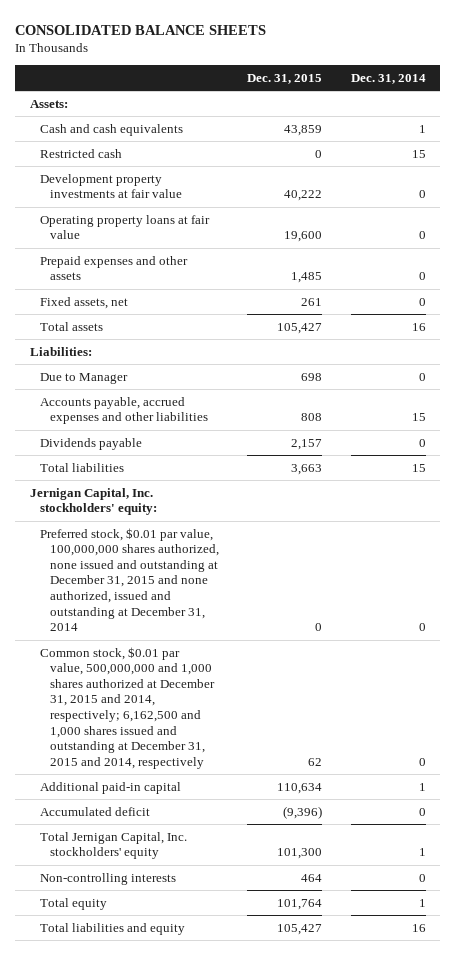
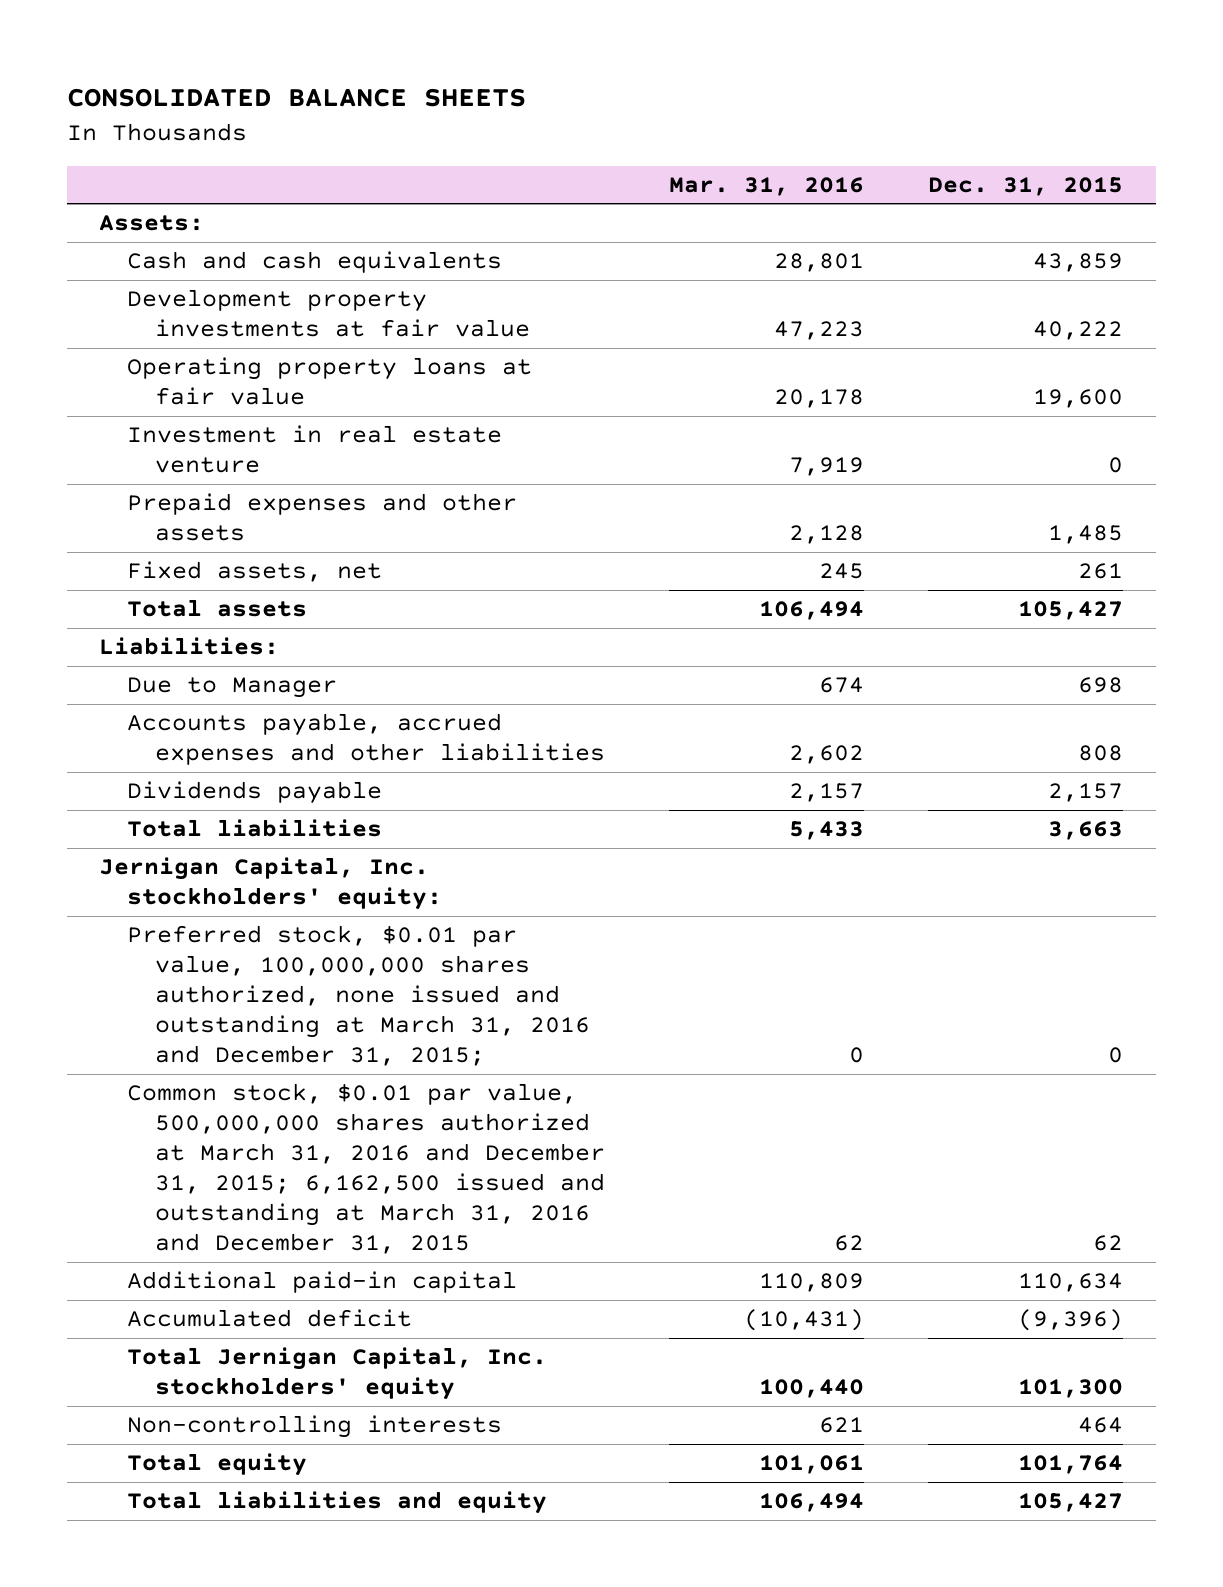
[350,73,426,84] Dec. 31, 2014 -> none
none -> [669,176,865,196] Mar. 31, 2016
[39,148,122,158] Restricted cash -> none
none -> [127,425,503,474] Investment in real estate venture
[39,527,219,632] Preferred stock, $0.01 par value, 100,000,000 shares authorized, none issued and outstanding at December 31, 2015 and none authorized, issued and outstanding at December 31, 2014 -> [127,925,591,1067] Preferred stock, $0.01 par value, 100,000,000 shares authorized, none issued and outstanding at March 31, 2016 and December 31, 2015;
[39,646,215,769] Common stock, $0.01 par value, 500,000,000 and 1,000 shares authorized at December 31, 2015 and 2014, respectively; 6,162,500 and 1,000 shares issued and outstanding at December 31, 2015 and 2014, respectively -> [127,1083,606,1255] Common stock, $0.01 par value, 500,000,000 shares authorized at March 31, 2016 and December 31, 2015; 6,162,500 issued and outstanding at March 31, 2016 and December 31, 2015

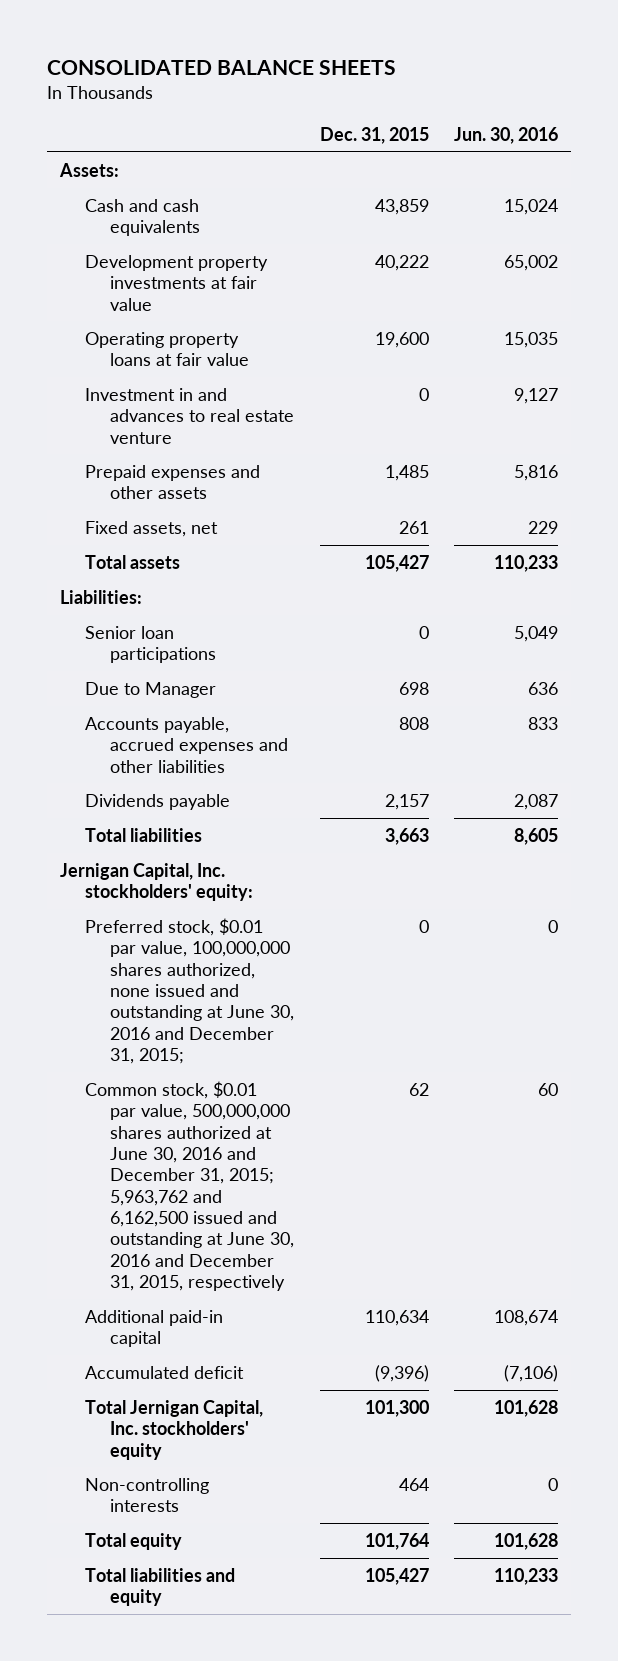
[669,176,865,196] Mar. 31, 2016 -> none
none -> [454,126,559,144] Jun. 30, 2016
[127,425,503,474] Investment in real estate venture -> [84,387,294,444] Investment in and advances to real estate venture
none -> [84,625,216,664] Senior loan participations
[127,925,591,1067] Preferred stock, $0.01 par value, 100,000,000 shares authorized, none issued and outstanding at March 31, 2016 and December 31, 2015; -> [84,917,294,1065] Preferred stock, $0.01 par value, 100,000,000 shares authorized, none issued and outstanding at June 30, 2016 and December 31, 2015;
[127,1083,606,1255] Common stock, $0.01 par value, 500,000,000 shares authorized at March 31, 2016 and December 31, 2015; 6,162,500 issued and outstanding at March 31, 2016 and December 31, 2015 -> [84,1080,294,1292] Common stock, $0.01 par value, 500,000,000 shares authorized at June 30, 2016 and December 31, 2015; 5,963,762 and 6,162,500 issued and outstanding at June 30, 2016 and December 31, 2015, respectively

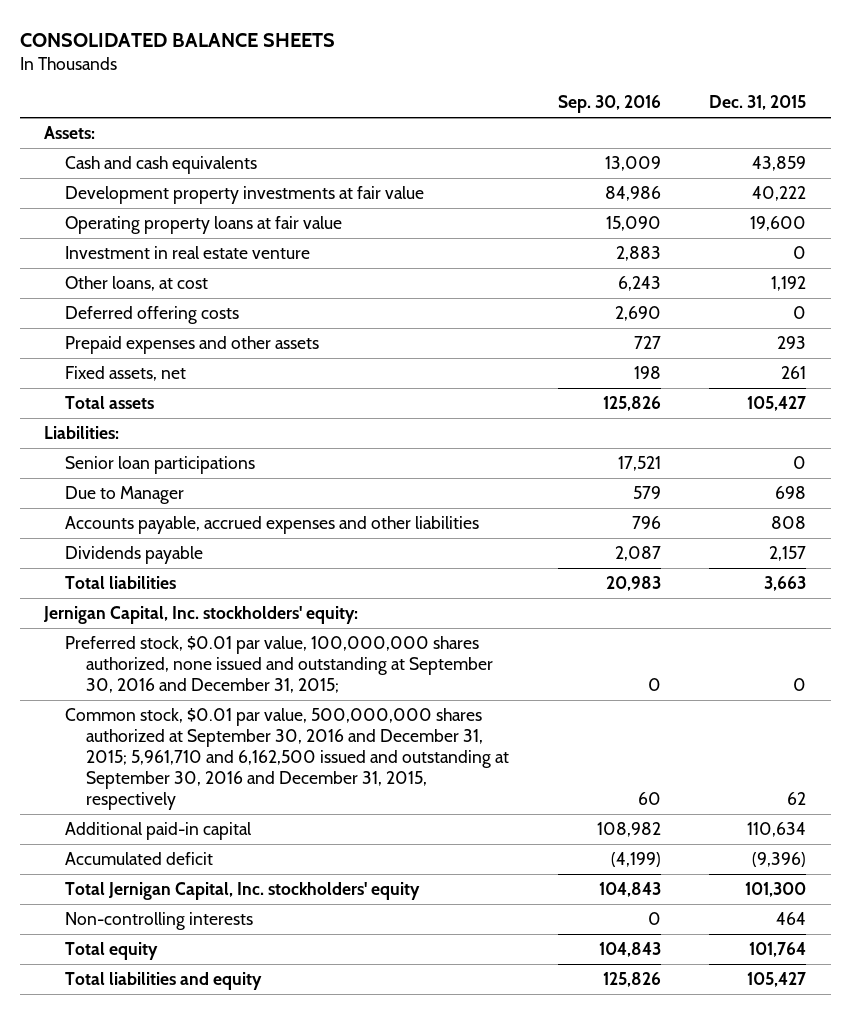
[454,126,559,144] Jun. 30, 2016 -> none
none -> [557,95,661,114] Sep. 30, 2016
[84,387,294,444] Investment in and advances to real estate venture -> [65,246,311,260] Investment in real estate venture
none -> [65,276,209,292] Other loans, at cost
none -> [65,306,240,325] Deferred offering costs
[384,464,429,481] 1,485 -> [777,336,807,350] 293
[84,917,294,1065] Preferred stock, $0.01 par value, 100,000,000 shares authorized, none issued and outstanding at June 30, 2016 and December 31, 2015; -> [65,636,493,694] Preferred stock, $0.01 par value, 100,000,000 shares authorized, none issued and outstanding at September 30, 2016 and December 31, 2015;
[84,1080,294,1292] Common stock, $0.01 par value, 500,000,000 shares authorized at June 30, 2016 and December 31, 2015; 5,963,762 and 6,162,500 issued and outstanding at June 30, 2016 and December 31, 2015, respectively -> [65,708,509,811] Common stock, $0.01 par value, 500,000,000 shares authorized at September 30, 2016 and December 31, 2015; 5,961,710 and 6,162,500 issued and outstanding at September 30, 2016 and December 31, 2015, respectively

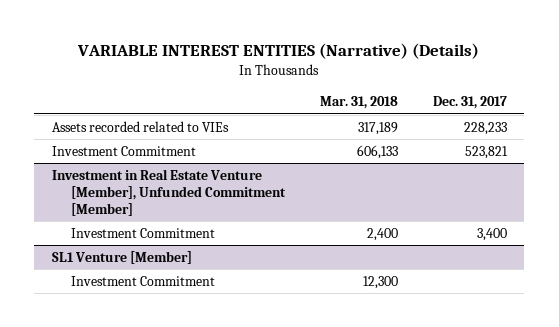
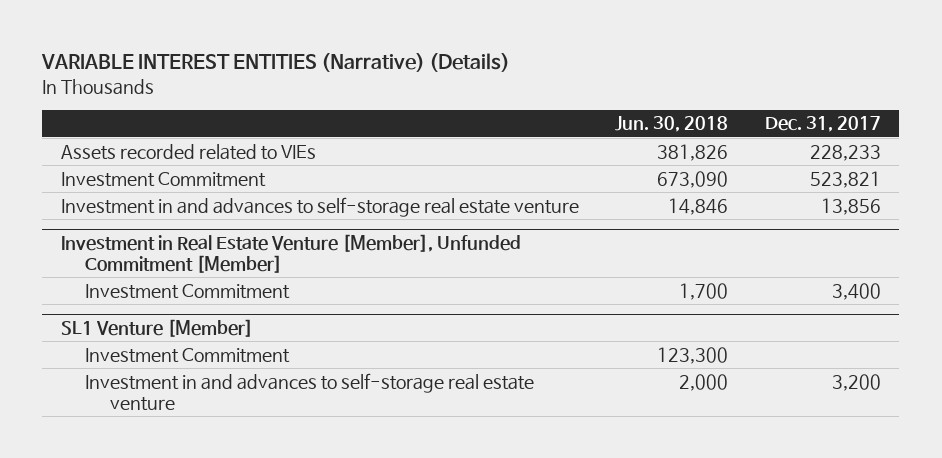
[320,96,399,110] Mar. 31, 2018 -> none
none -> [615,116,729,133] Jun. 30, 2018
none -> [60,196,579,217] Investment in and advances to self-storage real estate venture
none -> [85,372,535,411] Investment in and advances to self-storage real estate venture

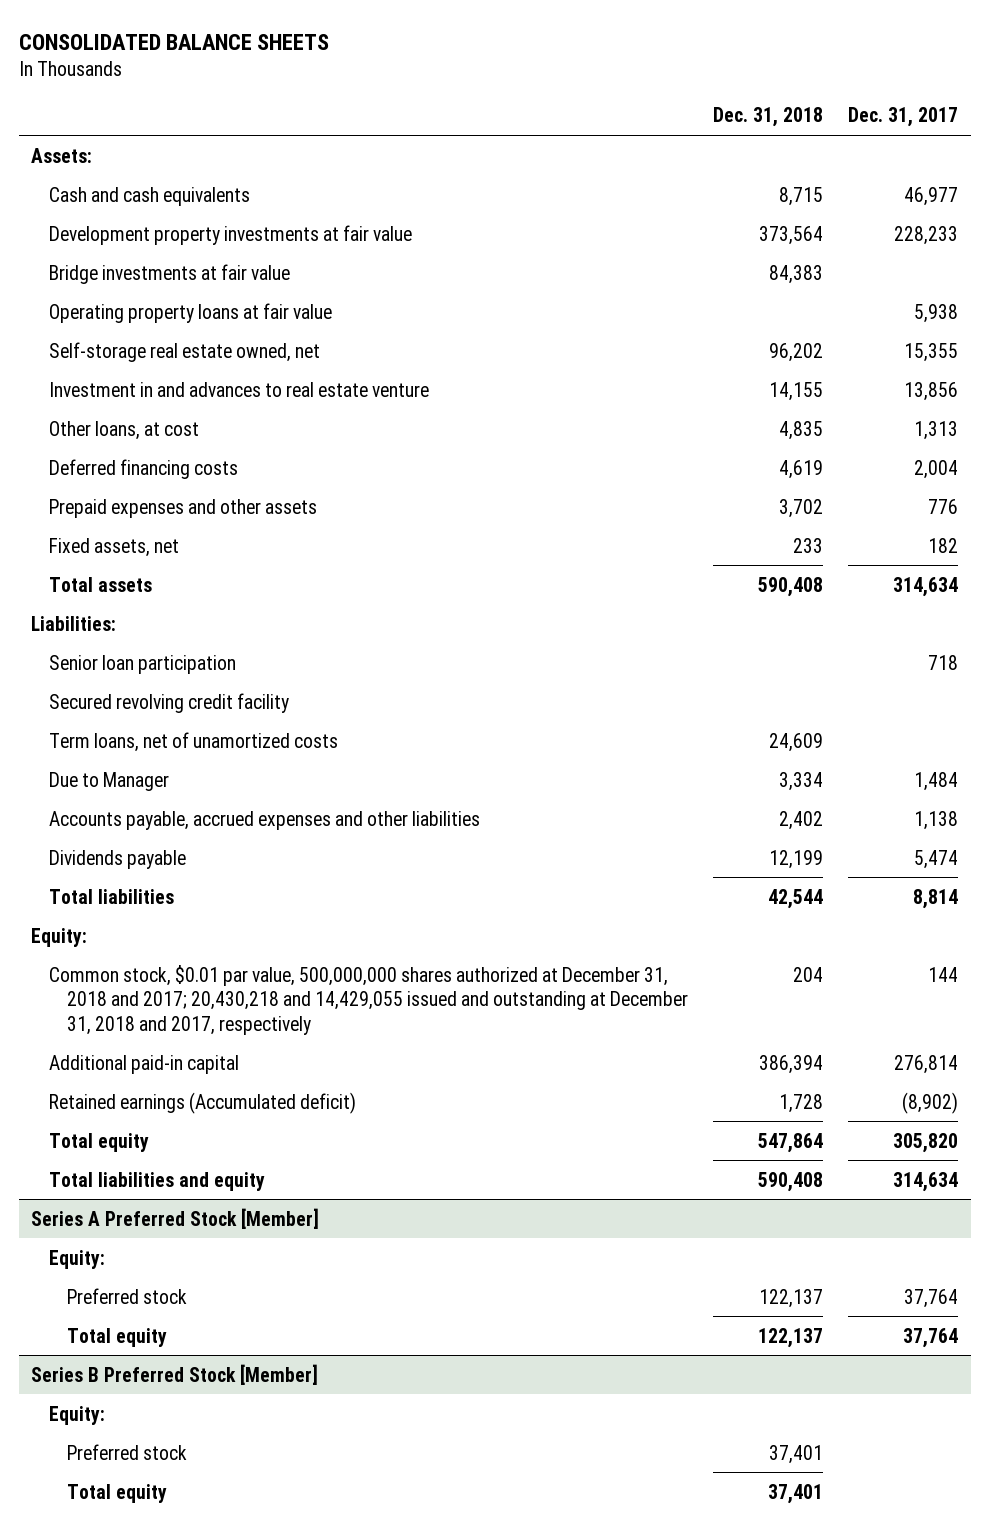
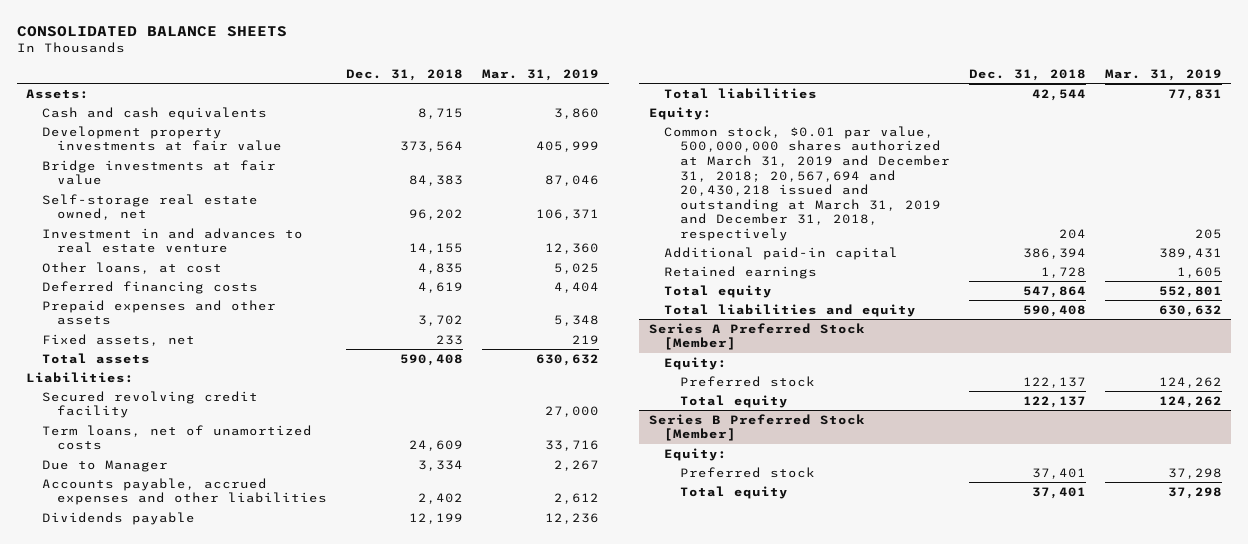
[848,107,959,128] Dec. 31, 2017 -> none
none -> [482,69,600,82] Mar. 31, 2019
[49,302,333,323] Operating property loans at fair value -> none
[49,654,237,674] Senior loan participation -> none
[49,964,689,1035] Common stock, $0.01 par value, 500,000,000 shares authorized at December 31, 2018 and 2017; 20,430,218 and 14,429,055 issued and outstanding at December 31, 2018 and 2017, respectively -> [664,125,950,241] Common stock, $0.01 par value, 500,000,000 shares authorized at March 31, 2019 and December 31, 2018; 20,567,694 and 20,430,218 issued and outstanding at March 31, 2019 and December 31, 2018, respectively
[49,1091,357,1114] Retained earnings (Accumulated deficit) -> [664,265,818,279] Retained earnings

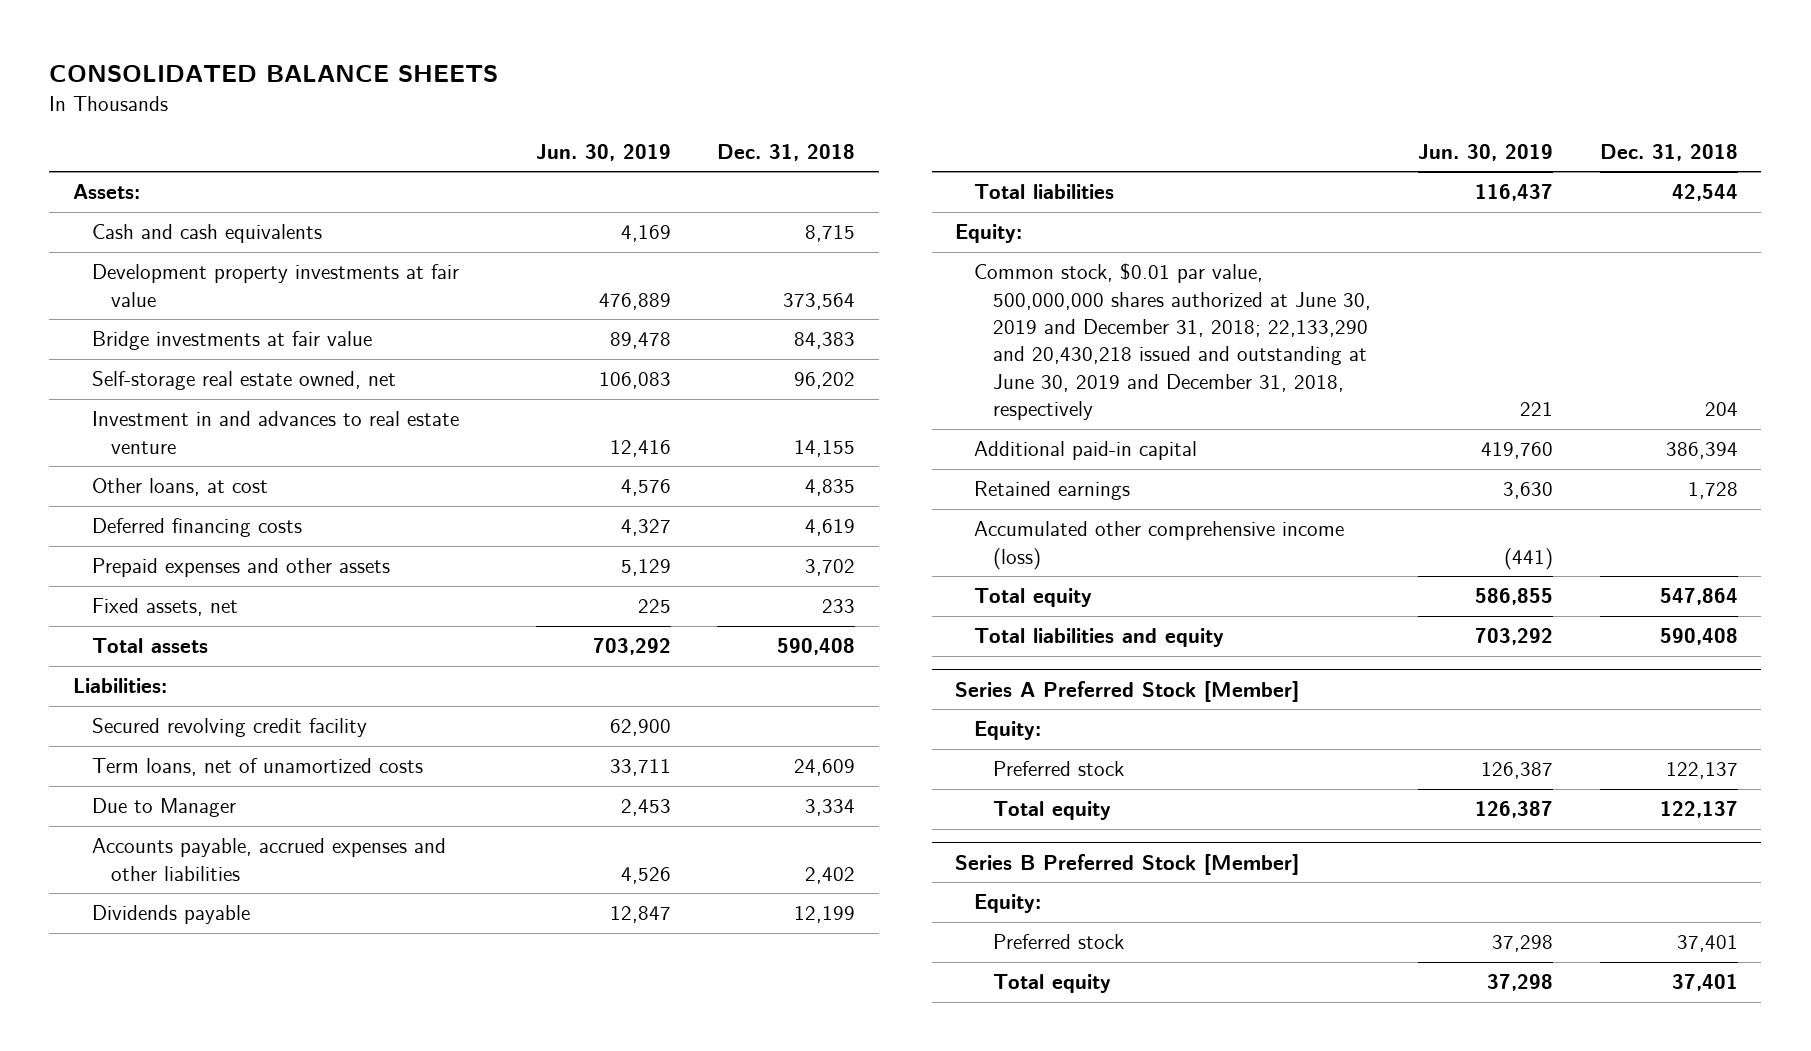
[482,69,600,82] Mar. 31, 2019 -> none
none -> [535,143,671,161] Jun. 30, 2019
[664,125,950,241] Common stock, $0.01 par value, 500,000,000 shares authorized at March 31, 2019 and December 31, 2018; 20,567,694 and 20,430,218 issued and outstanding at March 31, 2019 and December 31, 2018, respectively -> [973,263,1371,421] Common stock, $0.01 par value, 500,000,000 shares authorized at June 30, 2019 and December 31, 2018; 22,133,290 and 20,430,218 issued and outstanding at June 30, 2019 and December 31, 2018, respectively
none -> [973,521,1344,570] Accumulated other comprehensive income (loss)

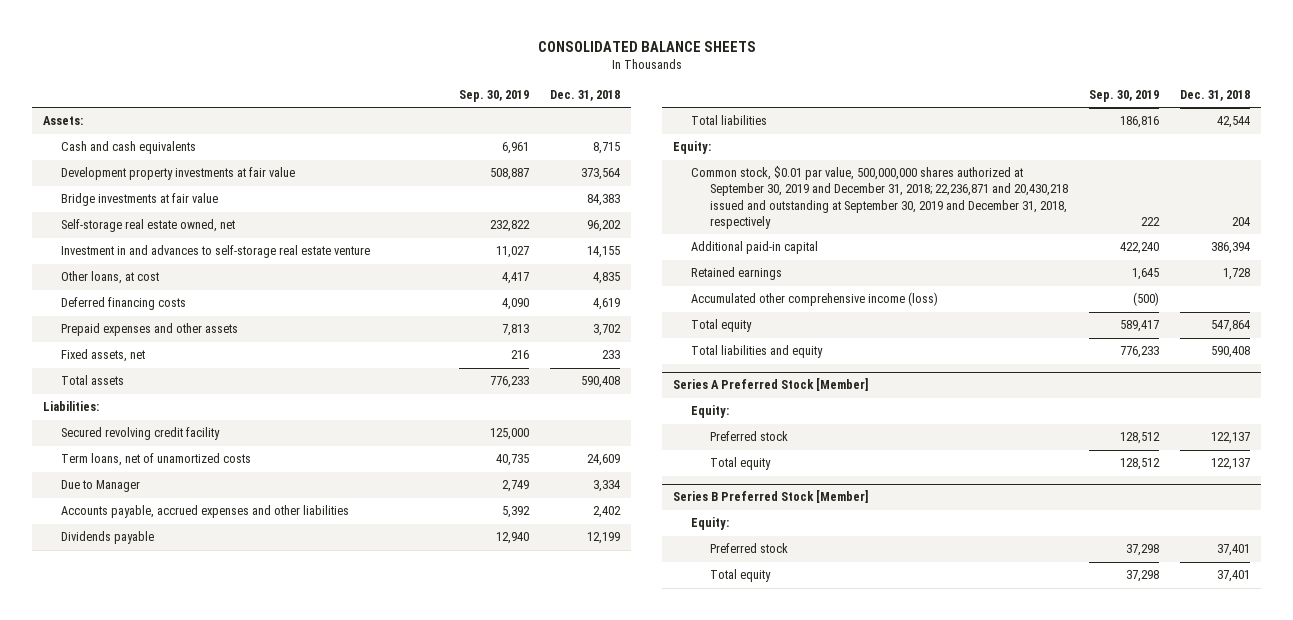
[535,143,671,161] Jun. 30, 2019 -> none
none -> [458,89,529,102] Sep. 30, 2019
[91,411,459,454] Investment in and advances to real estate venture -> [61,245,371,259] Investment in and advances to self-storage real estate venture
[973,263,1371,421] Common stock, $0.01 par value, 500,000,000 shares authorized at June 30, 2019 and December 31, 2018; 22,133,290 and 20,430,218 issued and outstanding at June 30, 2019 and December 31, 2018, respectively -> [691,166,1068,229] Common stock, $0.01 par value, 500,000,000 shares authorized at September 30, 2019 and December 31, 2018; 22,236,871 and 20,430,218 issued and outstanding at September 30, 2019 and December 31, 2018, respectively

